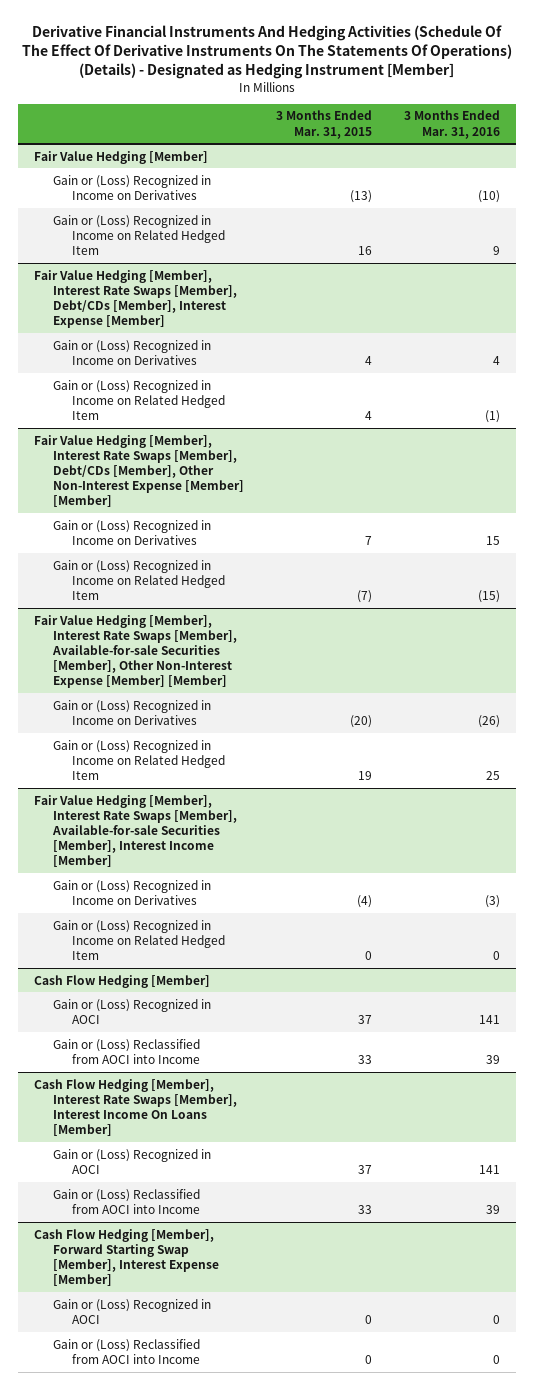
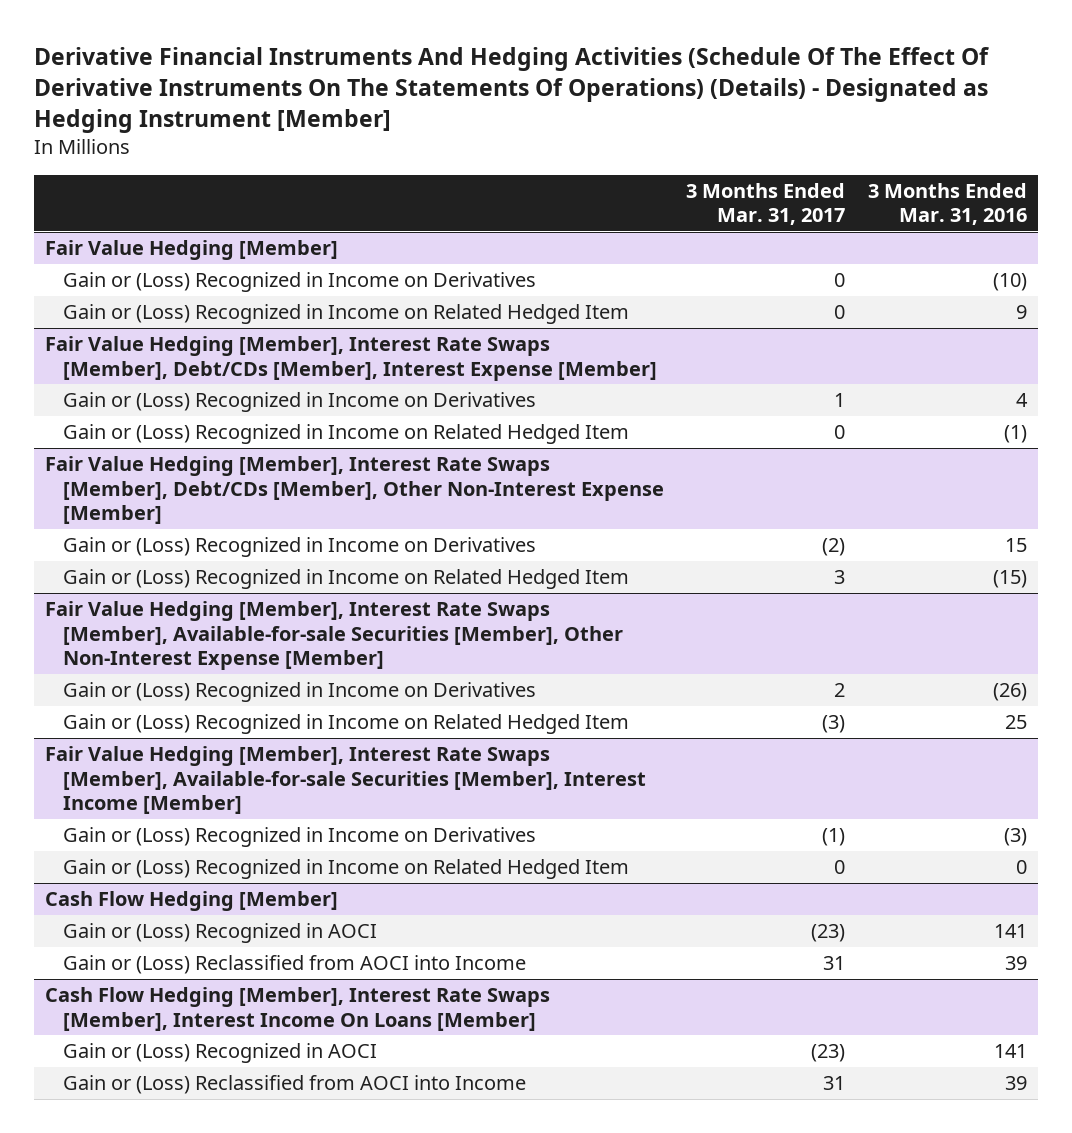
[275,110,372,139] 3 Months Ended Mar. 31, 2015 -> none
none -> [686,182,846,226] 3 Months Ended Mar. 31, 2017
[34,434,244,508] Fair Value Hedging [Member], Interest Rate Swaps [Member], Debt/CDs [Member], Other Non-Interest Expense [Member] [Member] -> [45,456,664,525] Fair Value Hedging [Member], Interest Rate Swaps [Member], Debt/CDs [Member], Other Non-Interest Expense [Member]
[34,614,237,689] Fair Value Hedging [Member], Interest Rate Swaps [Member], Available-for-sale Securities [Member], Other Non-Interest Expense [Member] [Member] -> [45,601,623,671] Fair Value Hedging [Member], Interest Rate Swaps [Member], Available-for-sale Securities [Member], Other Non-Interest Expense [Member]
[34,1228,219,1287] Cash Flow Hedging [Member], Forward Starting Swap [Member], Interest Expense [Member] -> none
[52,1298,211,1324] Gain or (Loss) Recognized in AOCI -> none
[52,1338,200,1364] Gain or (Loss) Reclassified from AOCI into Income -> none

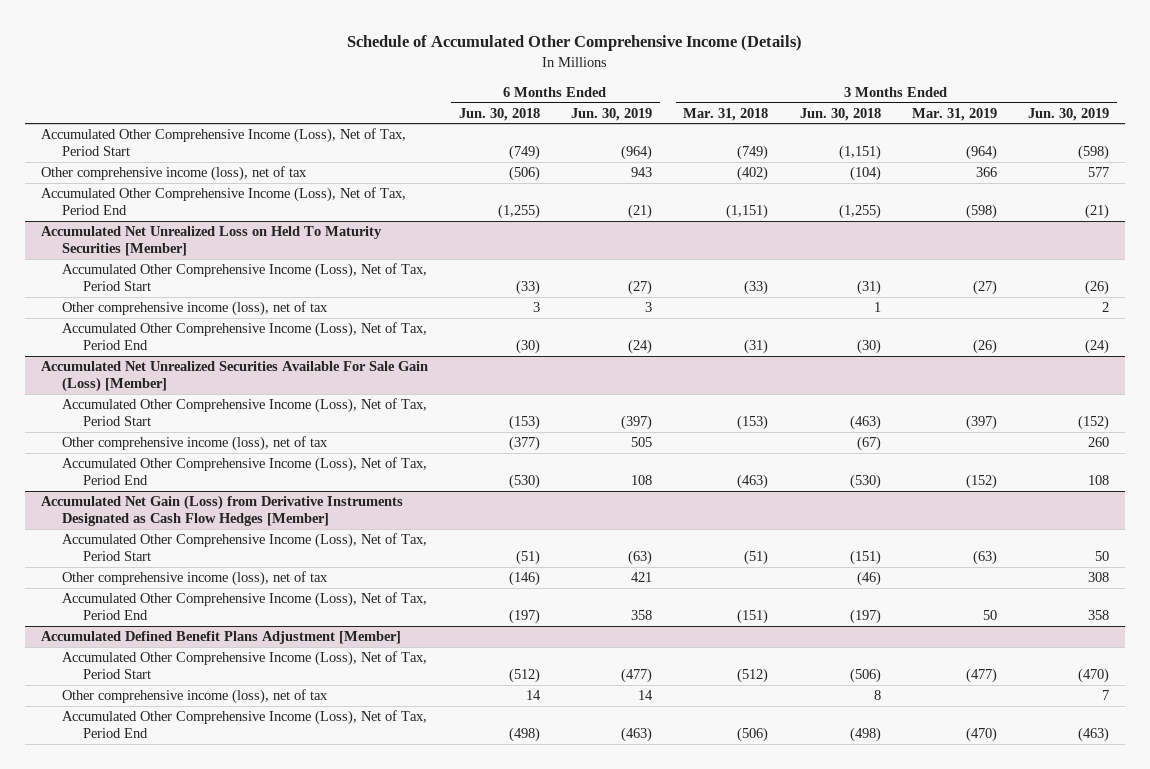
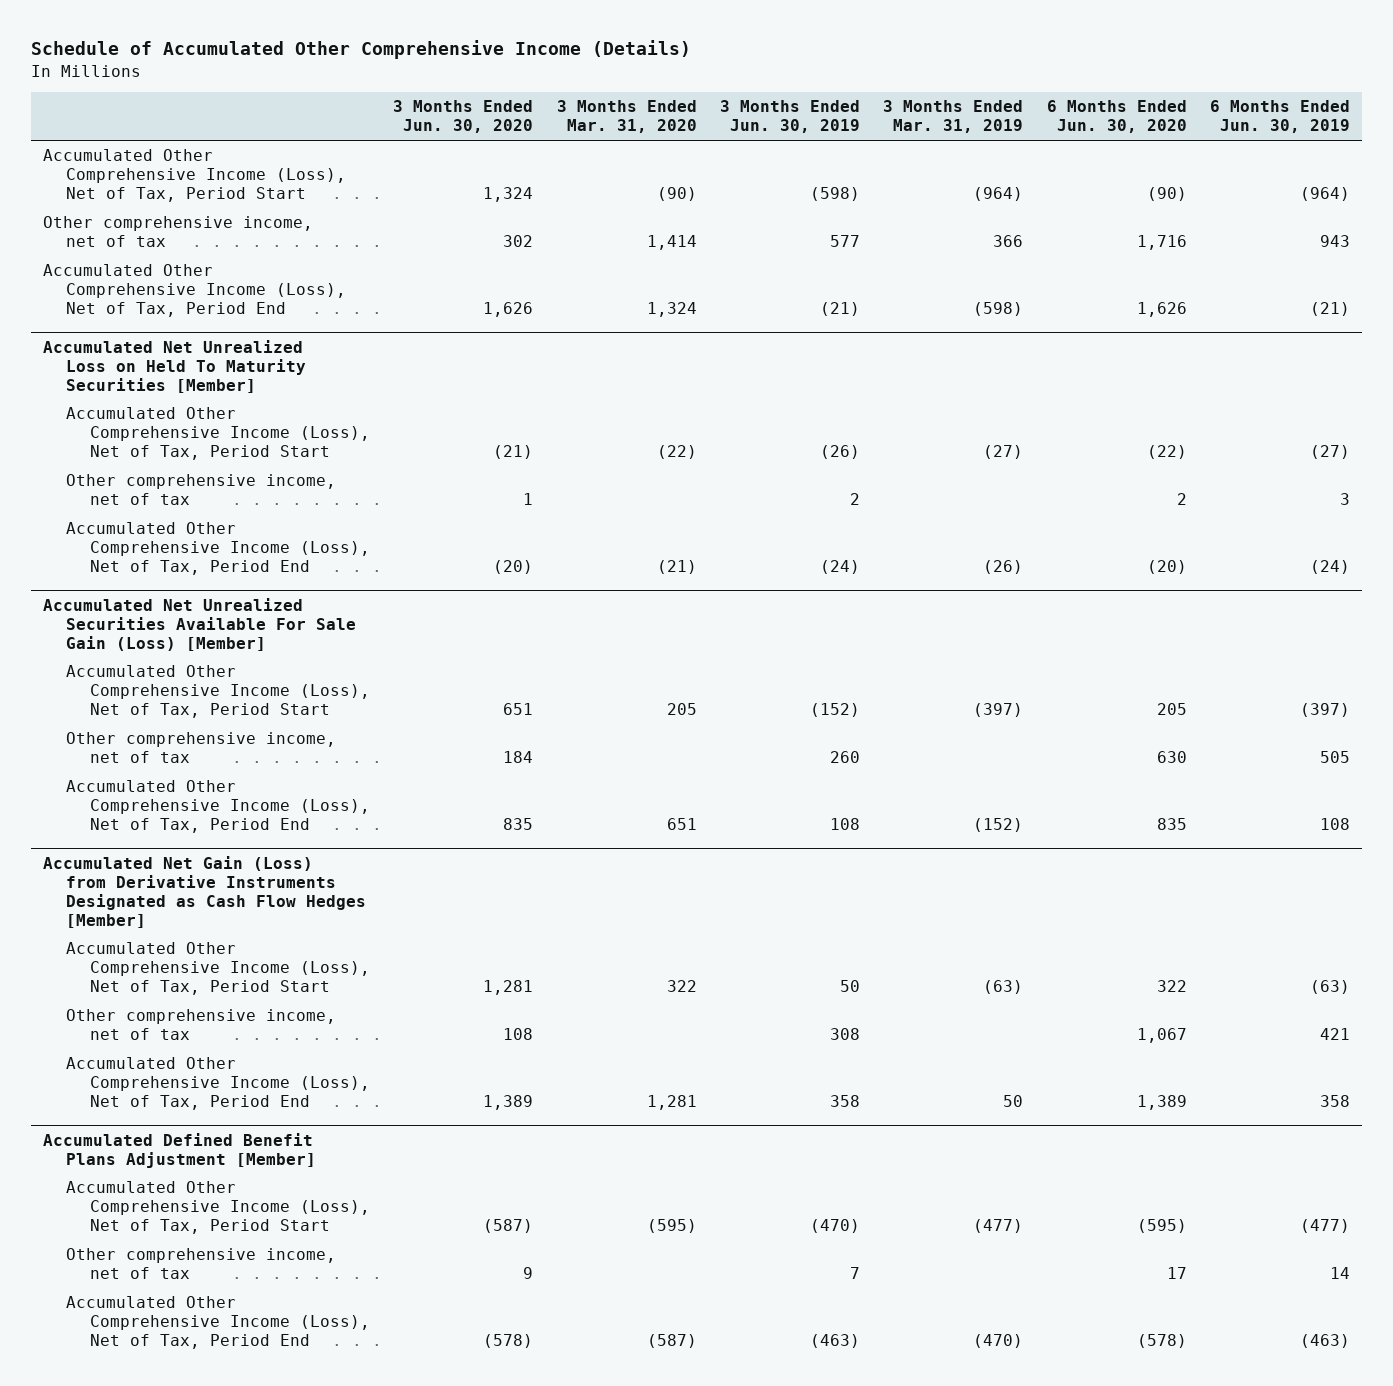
[458,107,540,121] Jun. 30, 2018 -> none
[683,107,769,121] Mar. 31, 2018 -> none
[799,107,881,121] Jun. 30, 2018 -> none
none -> [393,100,534,134] 3 Months Ended Jun. 30, 2020
none -> [556,100,697,134] 3 Months Ended Mar. 31, 2020
none -> [1046,100,1187,134] 6 Months Ended Jun. 30, 2020
[40,166,307,182] Other comprehensive income (loss), net of tax -> [42,216,313,248] Other comprehensive income, net of tax
[61,301,328,317] Other comprehensive income (loss), net of tax -> [66,474,337,506] Other comprehensive income, net of tax
[61,436,328,452] Other comprehensive income (loss), net of tax -> [66,732,337,764] Other comprehensive income, net of tax
[61,571,328,587] Other comprehensive income (loss), net of tax -> [66,1009,337,1041] Other comprehensive income, net of tax
[61,689,328,705] Other comprehensive income (loss), net of tax -> [66,1248,337,1280] Other comprehensive income, net of tax

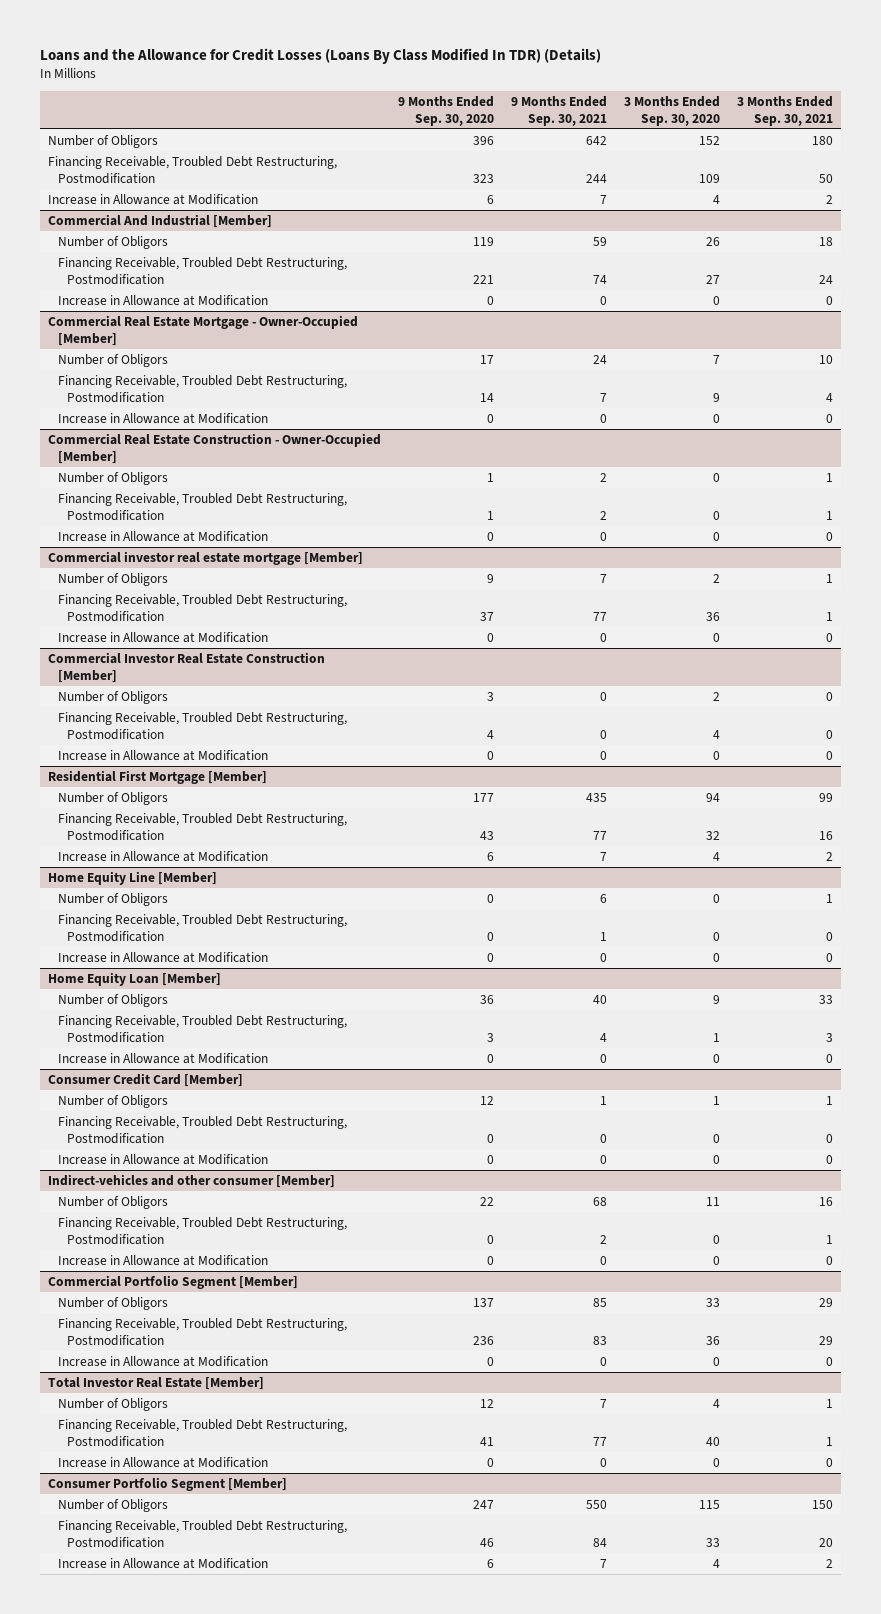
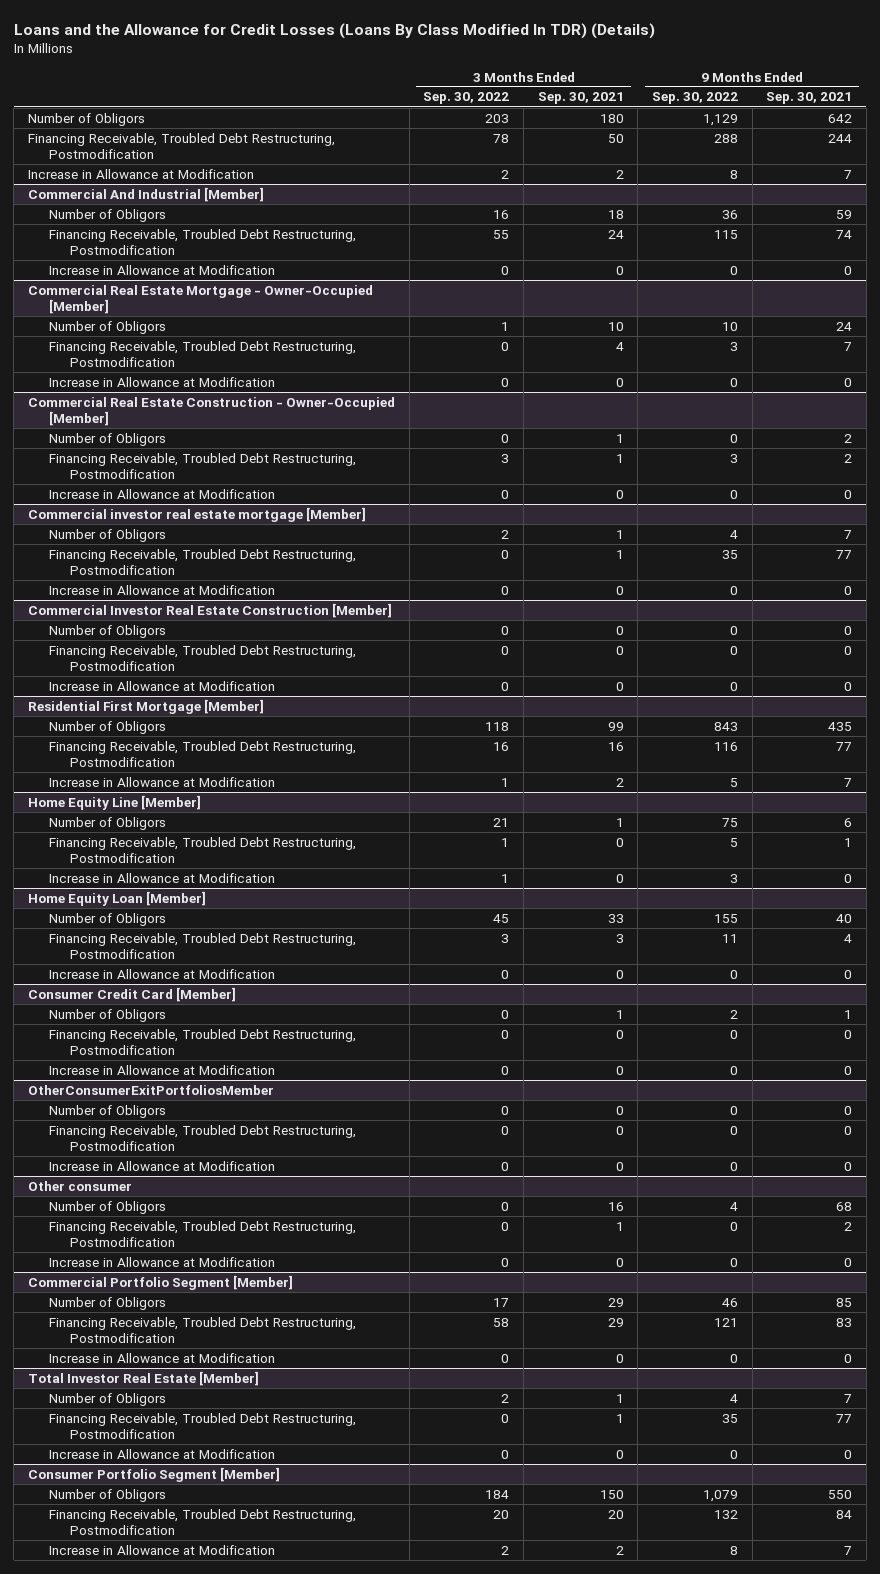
[397,95,494,126] 9 Months Ended Sep. 30, 2020 -> none
[623,95,720,126] 3 Months Ended Sep. 30, 2020 -> none
none -> [423,92,510,105] Sep. 30, 2022
none -> [652,92,739,105] Sep. 30, 2022
[48,1173,336,1188] Indirect-vehicles and other consumer [Member] -> none
none -> [28,1084,275,1095] OtherConsumerExitPortfoliosMember
none -> [48,1104,166,1118] Number of Obligors
none -> [48,1124,356,1152] Financing Receivable, Troubled Debt Restructuring, Postmodification
none -> [48,1160,275,1171] Increase in Allowance at Modification
none -> [28,1180,133,1191] Other consumer

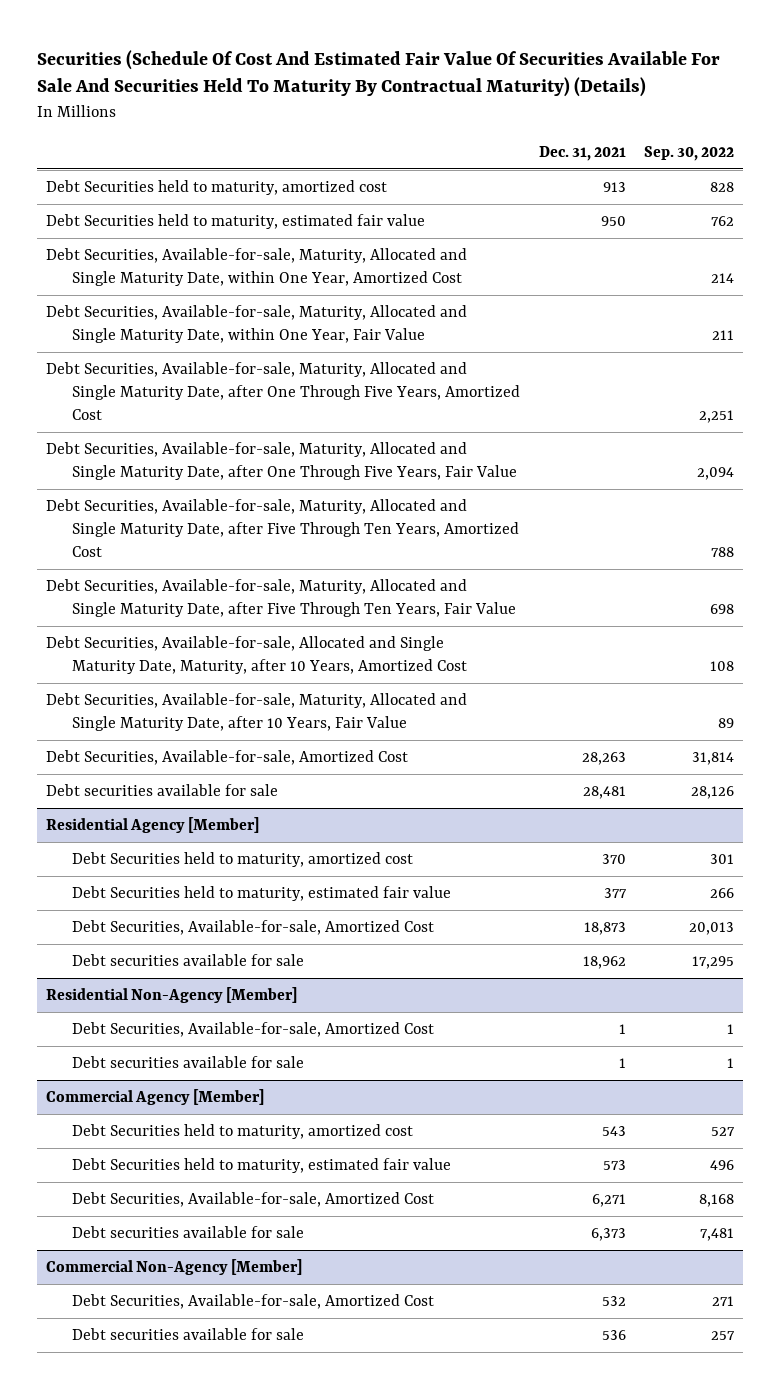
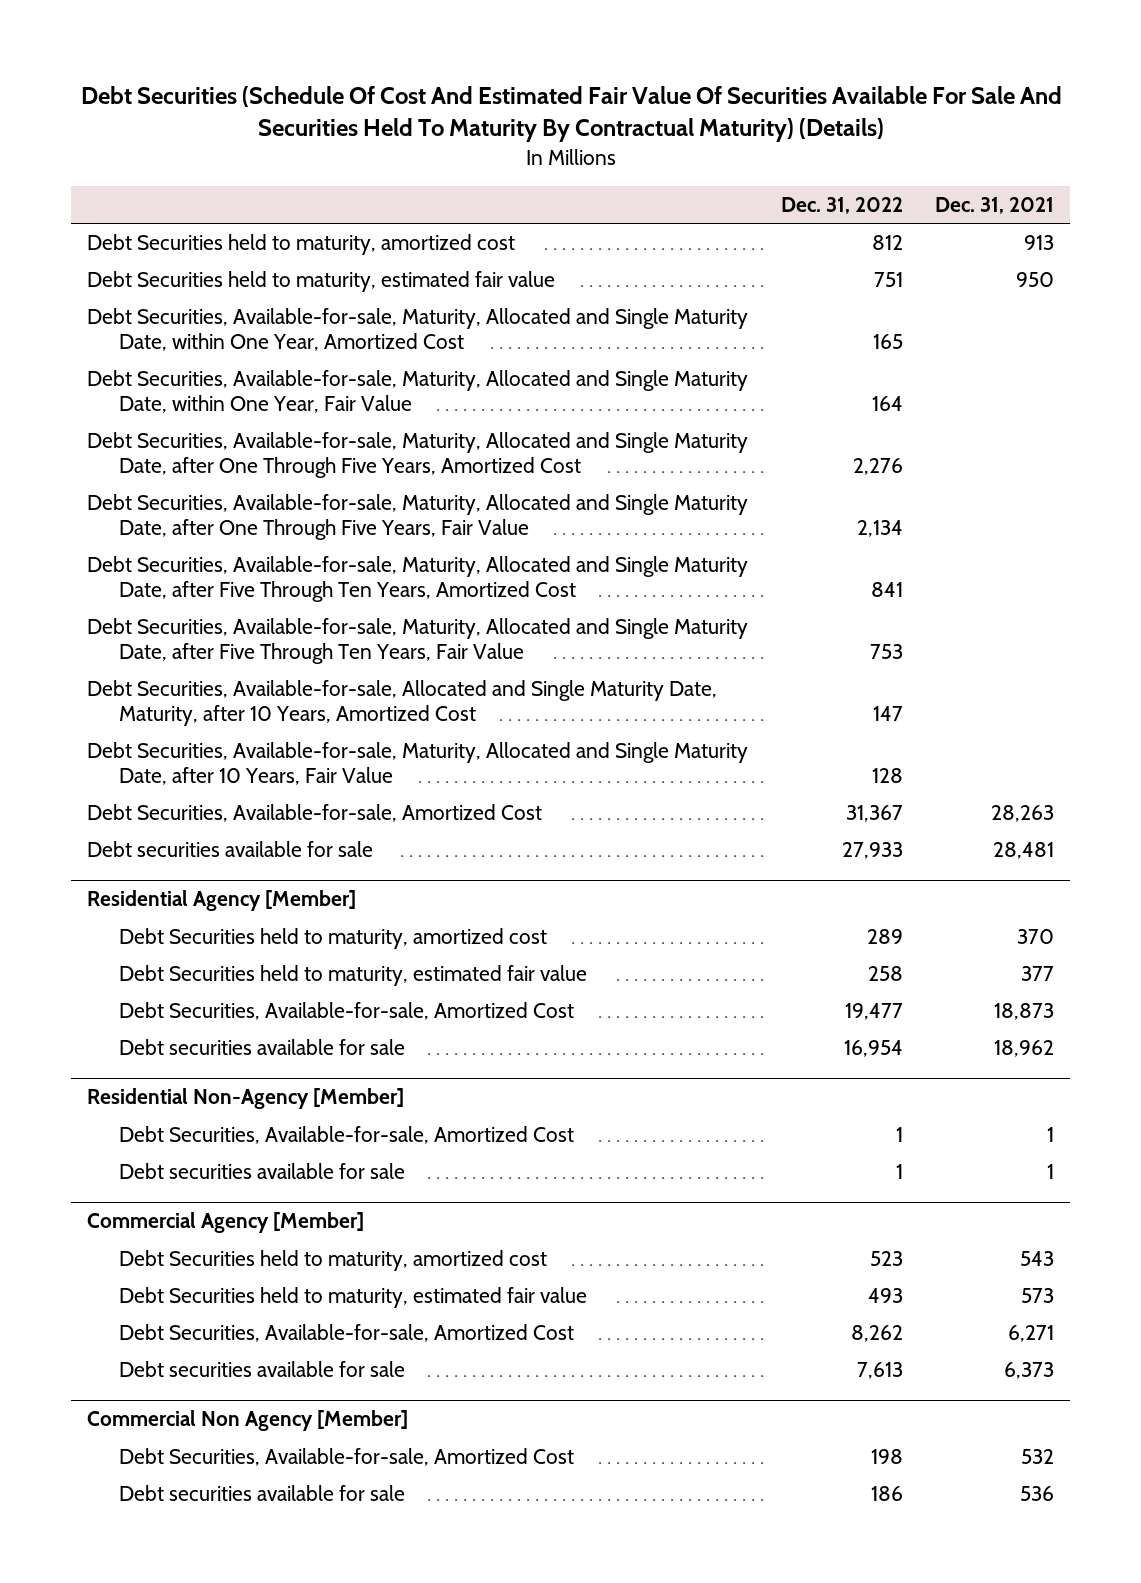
[37,49,721,98] Securities (Schedule Of Cost And Estimated Fair Value Of Securities Available For Sale And Securities Held To Maturity By Contractual Maturity) (Details) -> [80,85,1062,143] Debt Securities (Schedule Of Cost And Estimated Fair Value Of Securities Available For Sale And Securities Held To Maturity By Contractual Maturity) (Details)
[643,145,734,161] Sep. 30, 2022 -> none
none -> [780,196,903,214] Dec. 31, 2022
[46,1259,303,1276] Commercial Non-Agency [Member] -> [87,1410,409,1432] Commercial Non Agency [Member]

